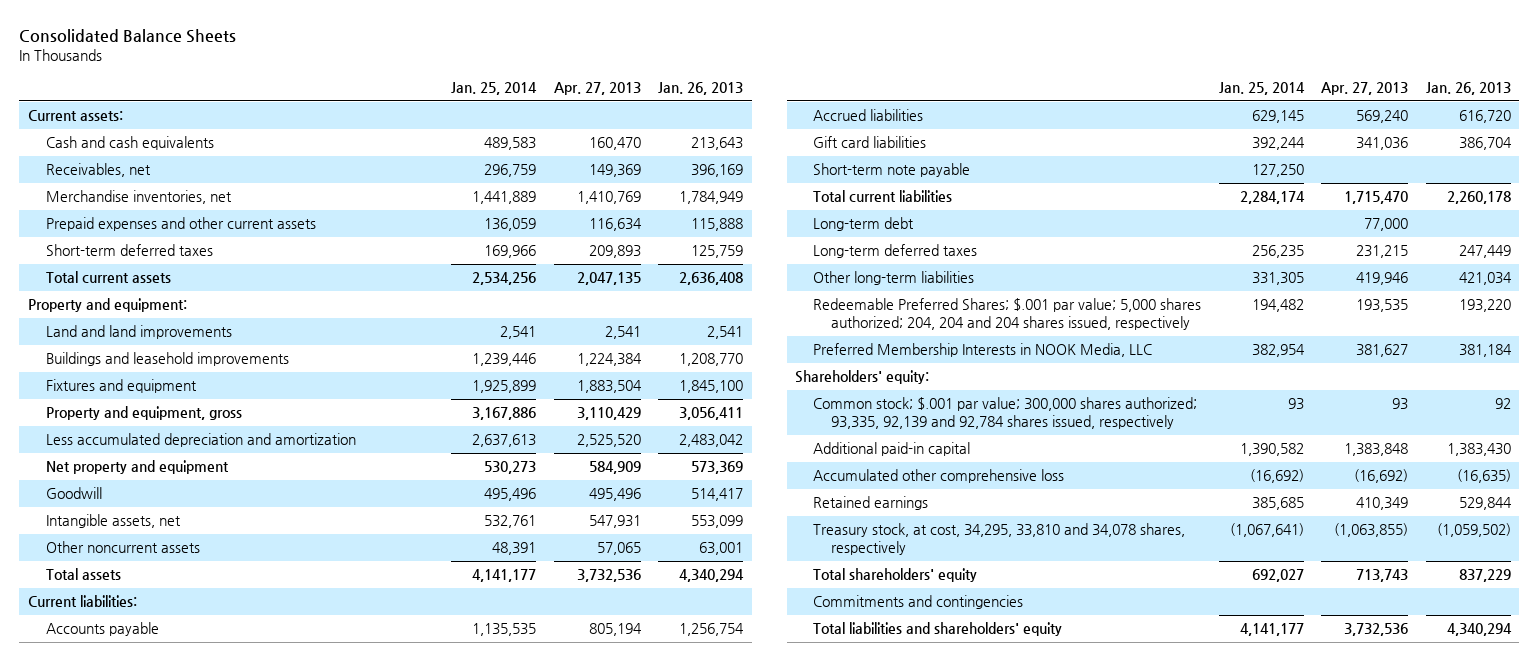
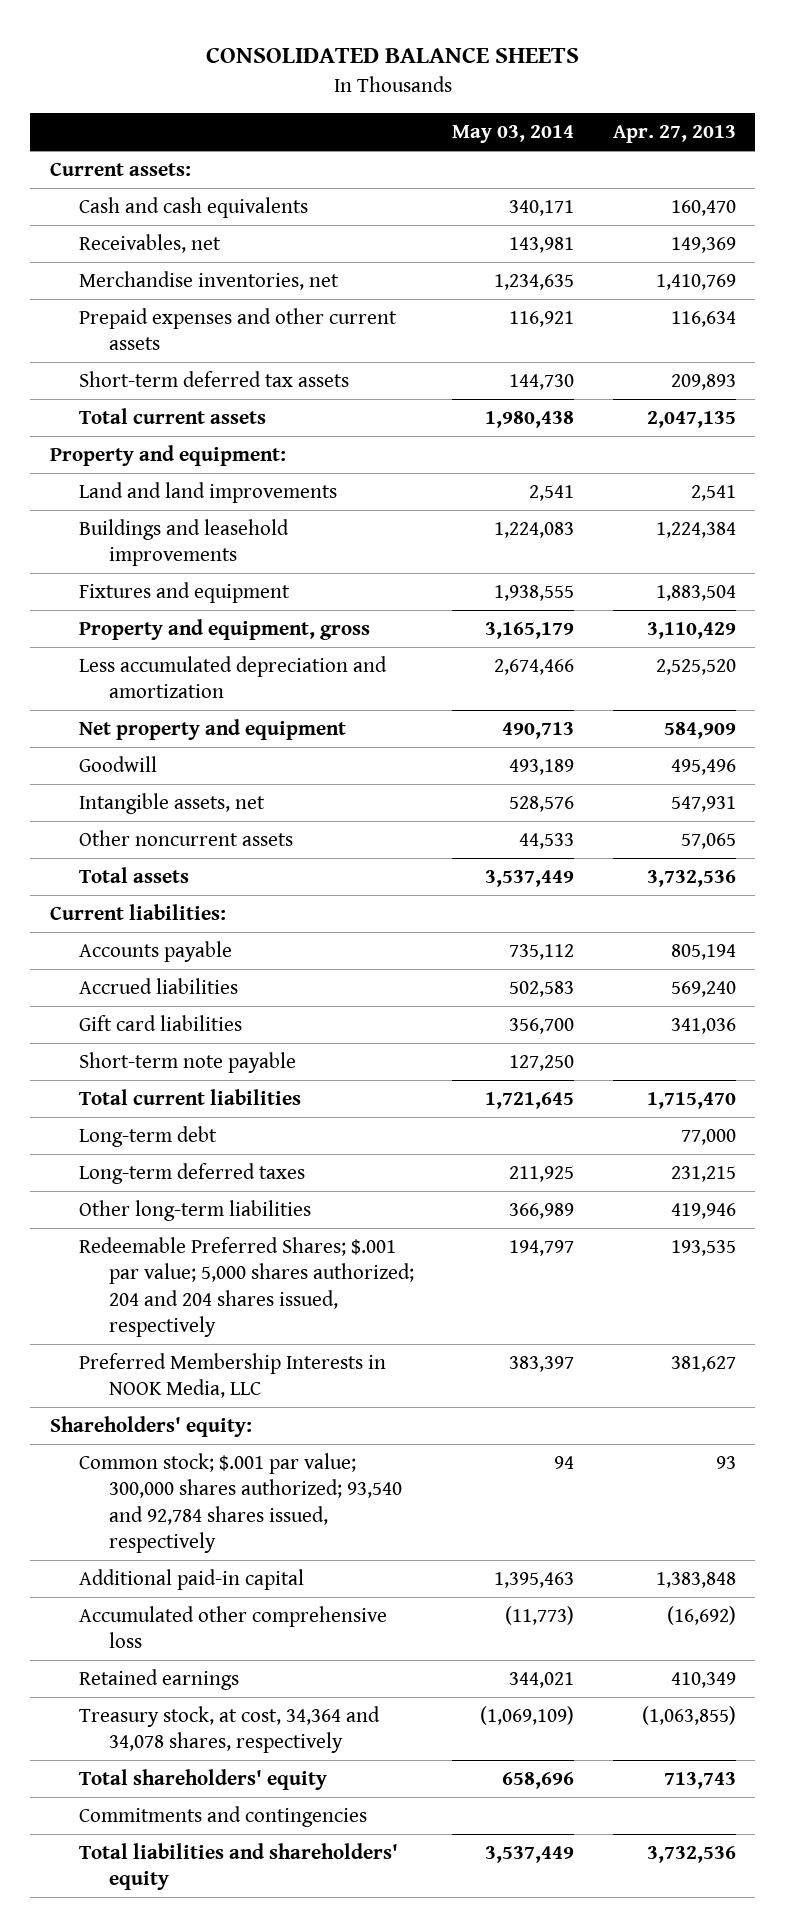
[19,29,237,44] Consolidated Balance Sheets -> [205,47,579,64] CONSOLIDATED BALANCE SHEETS
[451,82,538,96] Jan. 25, 2014 -> none
[658,82,744,96] Jan. 26, 2013 -> none
none -> [452,125,575,144] May 03, 2014
[45,244,213,257] Short-term deferred taxes -> [79,371,350,388] Short-term deferred tax assets
[813,298,1202,331] Redeemable Preferred Shares; $.001 par value; 5,000 shares authorized; 204, 204 and 204 shares issued, respectively -> [79,1237,415,1337] Redeemable Preferred Shares; $.001 par value; 5,000 shares authorized; 204 and 204 shares issued, respectively
[813,397,1198,430] Common stock; $.001 par value; 300,000 shares authorized; 93,335, 92,139 and 92,784 shares issued, respectively -> [79,1453,403,1553] Common stock; $.001 par value; 300,000 shares authorized; 93,540 and 92,784 shares issued, respectively
[813,523,1186,556] Treasury stock, at cost, 34,295, 33,810 and 34,078 shares, respectively -> [79,1706,381,1754] Treasury stock, at cost, 34,364 and 34,078 shares, respectively

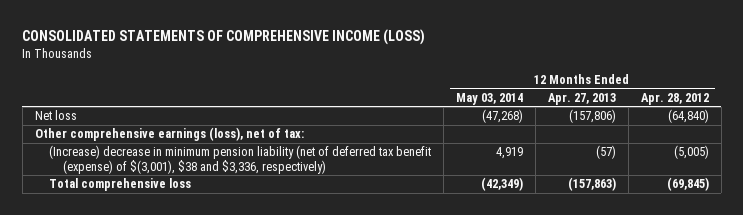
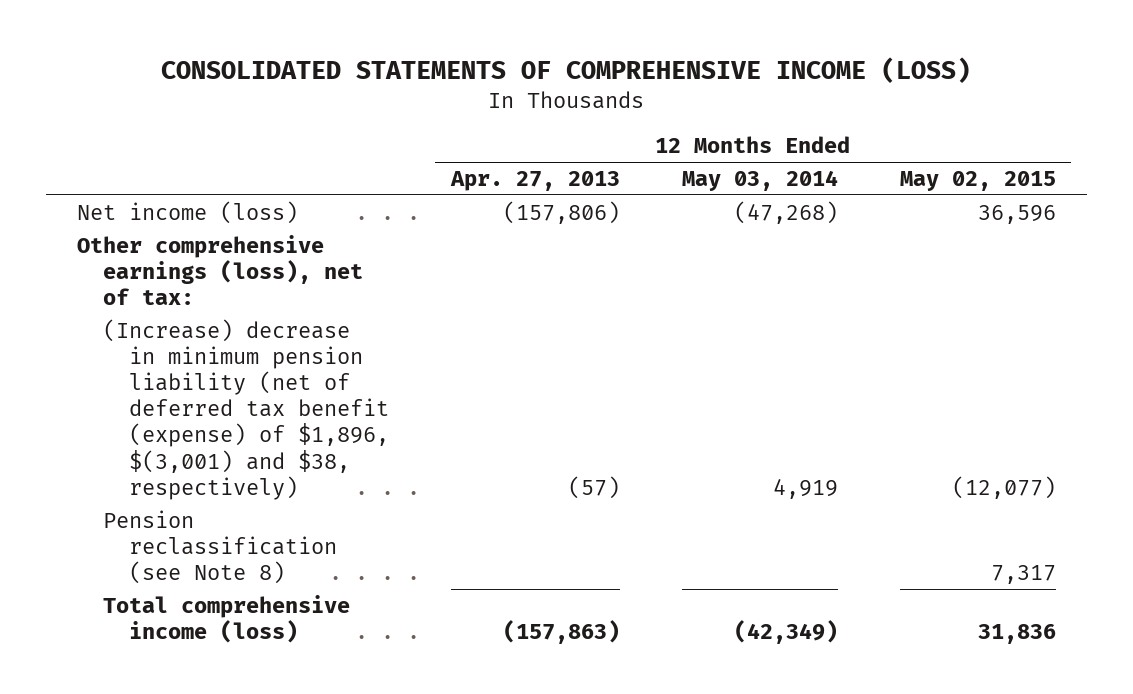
[640,92,709,105] Apr. 28, 2012 -> none
none -> [899,170,1056,191] May 02, 2015
[34,110,77,121] Net loss -> [77,200,299,224] Net income (loss)
[48,145,431,174] (Increase) decrease in minimum pension liability (net of deferred tax benefit (expense) of $(3,001), $38 and $3,336, respectively) -> [102,318,389,500] (Increase) decrease in minimum pension liability (net of deferred tax benefit (expense) of $1,896, $(3,001) and $38, respectively)
none -> [102,509,337,585] Pension reclassification (see Note 8)
[48,178,191,192] Total comprehensive loss -> [102,594,350,643] Total comprehensive income (loss)

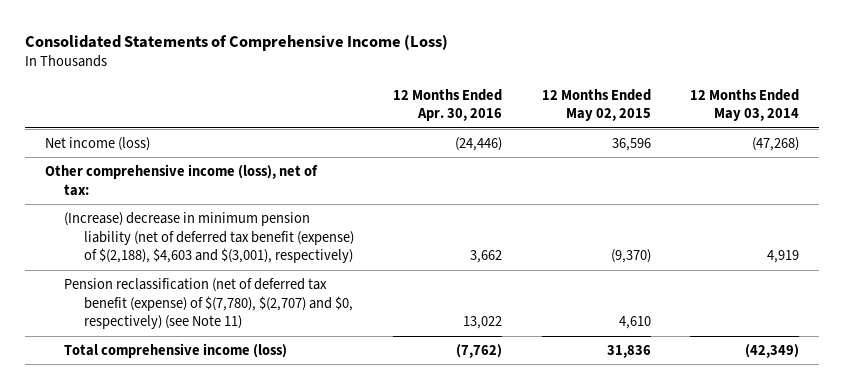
[161,57,972,84] CONSOLIDATED STATEMENTS OF COMPREHENSIVE INCOME (LOSS) -> [24,34,448,52] Consolidated Statements of Comprehensive Income (Loss)
[449,170,620,191] Apr. 27, 2013 -> none
none -> [393,88,503,122] 12 Months Ended Apr. 30, 2016
[77,234,363,306] Other comprehensive earnings (loss), net of tax: -> [44,163,318,196] Other comprehensive income (loss), net of tax:
[102,318,389,500] (Increase) decrease in minimum pension liability (net of deferred tax benefit (expense) of $1,896, $(3,001) and $38, respectively) -> [64,211,354,264] (Increase) decrease in minimum pension liability (net of deferred tax benefit (expense) of $(2,188), $4,603 and $(3,001), respectively)
[951,475,1056,499] (12,077) -> [610,249,651,264] (9,370)
[102,509,337,585] Pension reclassification (see Note 8) -> [64,277,353,330] Pension reclassification (net of deferred tax benefit (expense) of $(7,780), $(2,707) and $0, respectively) (see Note 11)
[990,565,1056,585] 7,317 -> [618,316,651,330] 4,610

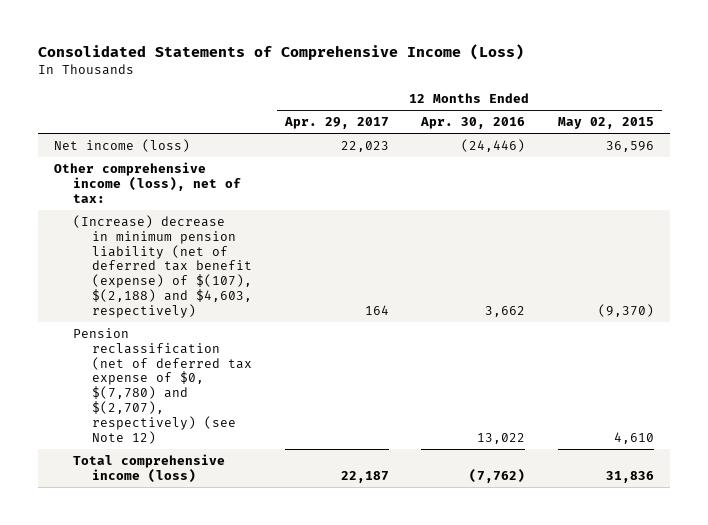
[690,88,800,122] 12 Months Ended May 03, 2014 -> none
none -> [283,117,389,130] Apr. 29, 2017
[64,211,354,264] (Increase) decrease in minimum pension liability (net of deferred tax benefit (expense) of $(2,188), $4,603 and $(3,001), respectively) -> [73,215,253,318] (Increase) decrease in minimum pension liability (net of deferred tax benefit (expense) of $(107), $(2,188) and $4,603, respectively)
[64,277,353,330] Pension reclassification (net of deferred tax benefit (expense) of $(7,780), $(2,707) and $0, respectively) (see Note 11) -> [73,328,253,444] Pension reclassification (net of deferred tax expense of $0, $(7,780) and $(2,707), respectively) (see Note 12)

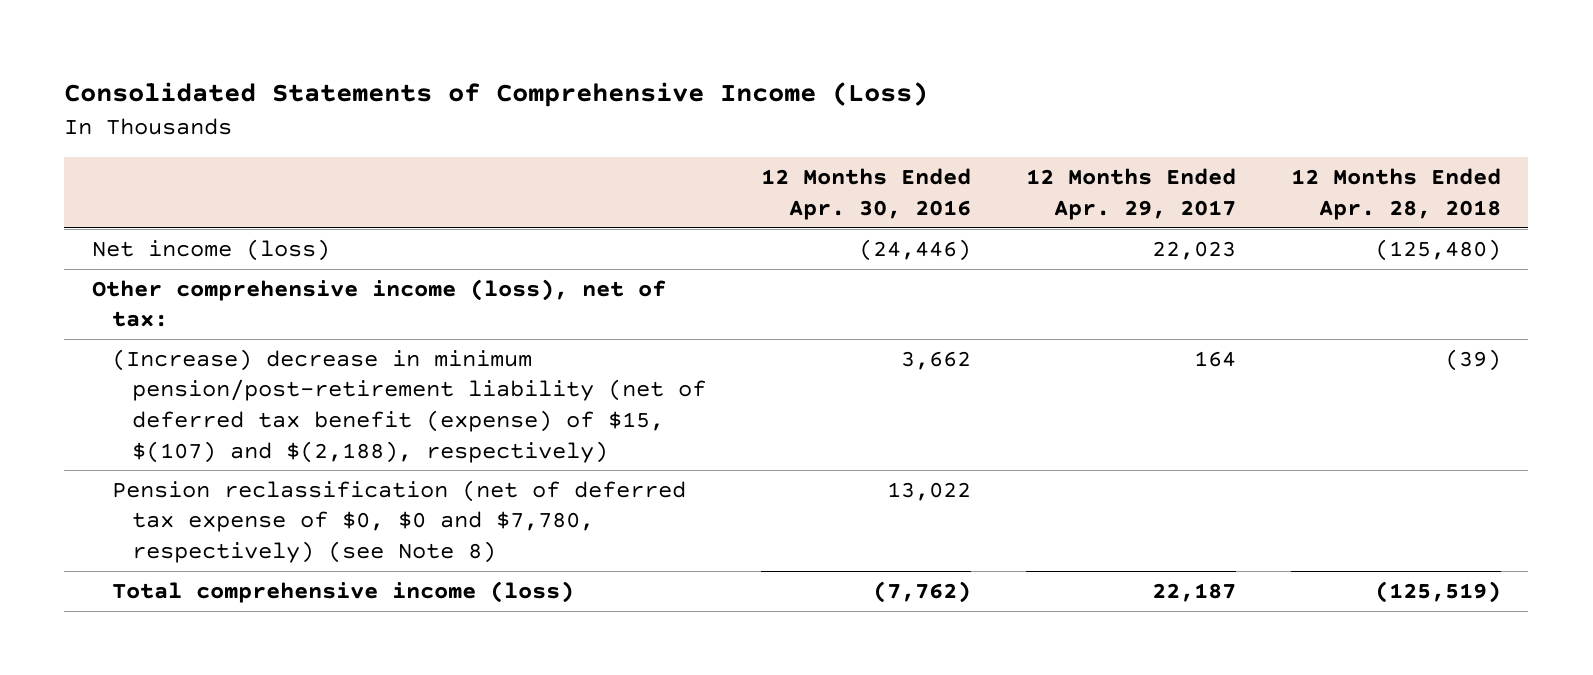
[557,117,654,130] May 02, 2015 -> none
none -> [1290,168,1501,220] 12 Months Ended Apr. 28, 2018
[73,215,253,318] (Increase) decrease in minimum pension liability (net of deferred tax benefit (expense) of $(107), $(2,188) and $4,603, respectively) -> [112,348,707,463] (Increase) decrease in minimum pension/post-retirement liability (net of deferred tax benefit (expense) of $15, $(107) and $(2,188), respectively)
[73,328,253,444] Pension reclassification (net of deferred tax expense of $0, $(7,780) and $(2,707), respectively) (see Note 12) -> [112,479,687,564] Pension reclassification (net of deferred tax expense of $0, $0 and $7,780, respectively) (see Note 8)

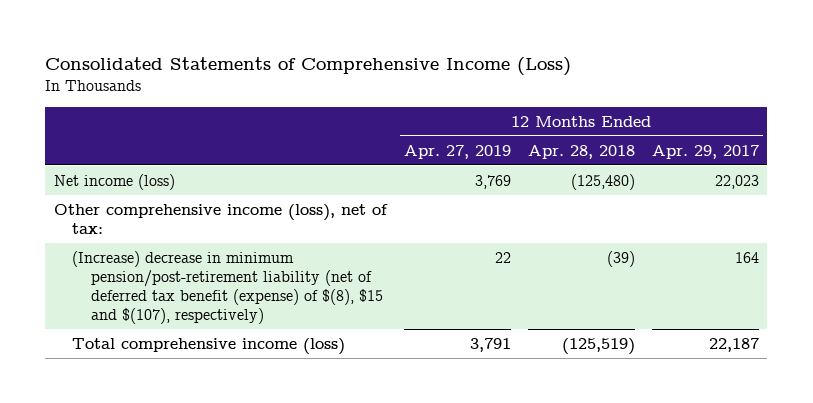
[761,168,972,220] 12 Months Ended Apr. 30, 2016 -> none
none -> [403,144,511,159] Apr. 27, 2019
[112,479,687,564] Pension reclassification (net of deferred tax expense of $0, $0 and $7,780, respectively) (see Note 8) -> none
[112,348,707,463] (Increase) decrease in minimum pension/post-retirement liability (net of deferred tax benefit (expense) of $15, $(107) and $(2,188), respectively) -> [72,250,383,324] (Increase) decrease in minimum pension/post-retirement liability (net of deferred tax benefit (expense) of $(8), $15 and $(107), respectively)

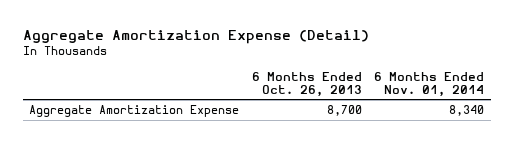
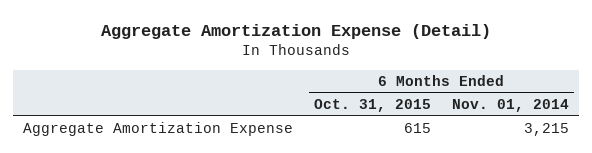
[251,71,362,97] 6 Months Ended Oct. 26, 2013 -> none
none -> [313,98,431,112] Oct. 31, 2015
[449,105,485,117] 8,340 -> [523,123,569,137] 3,215

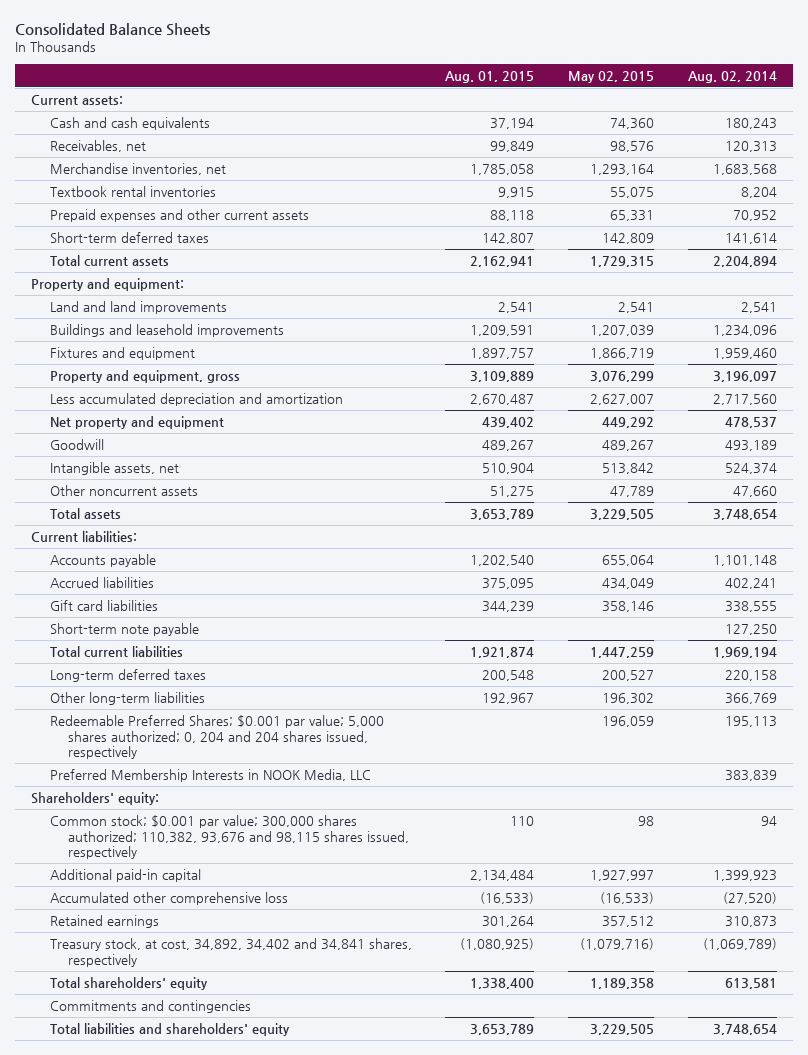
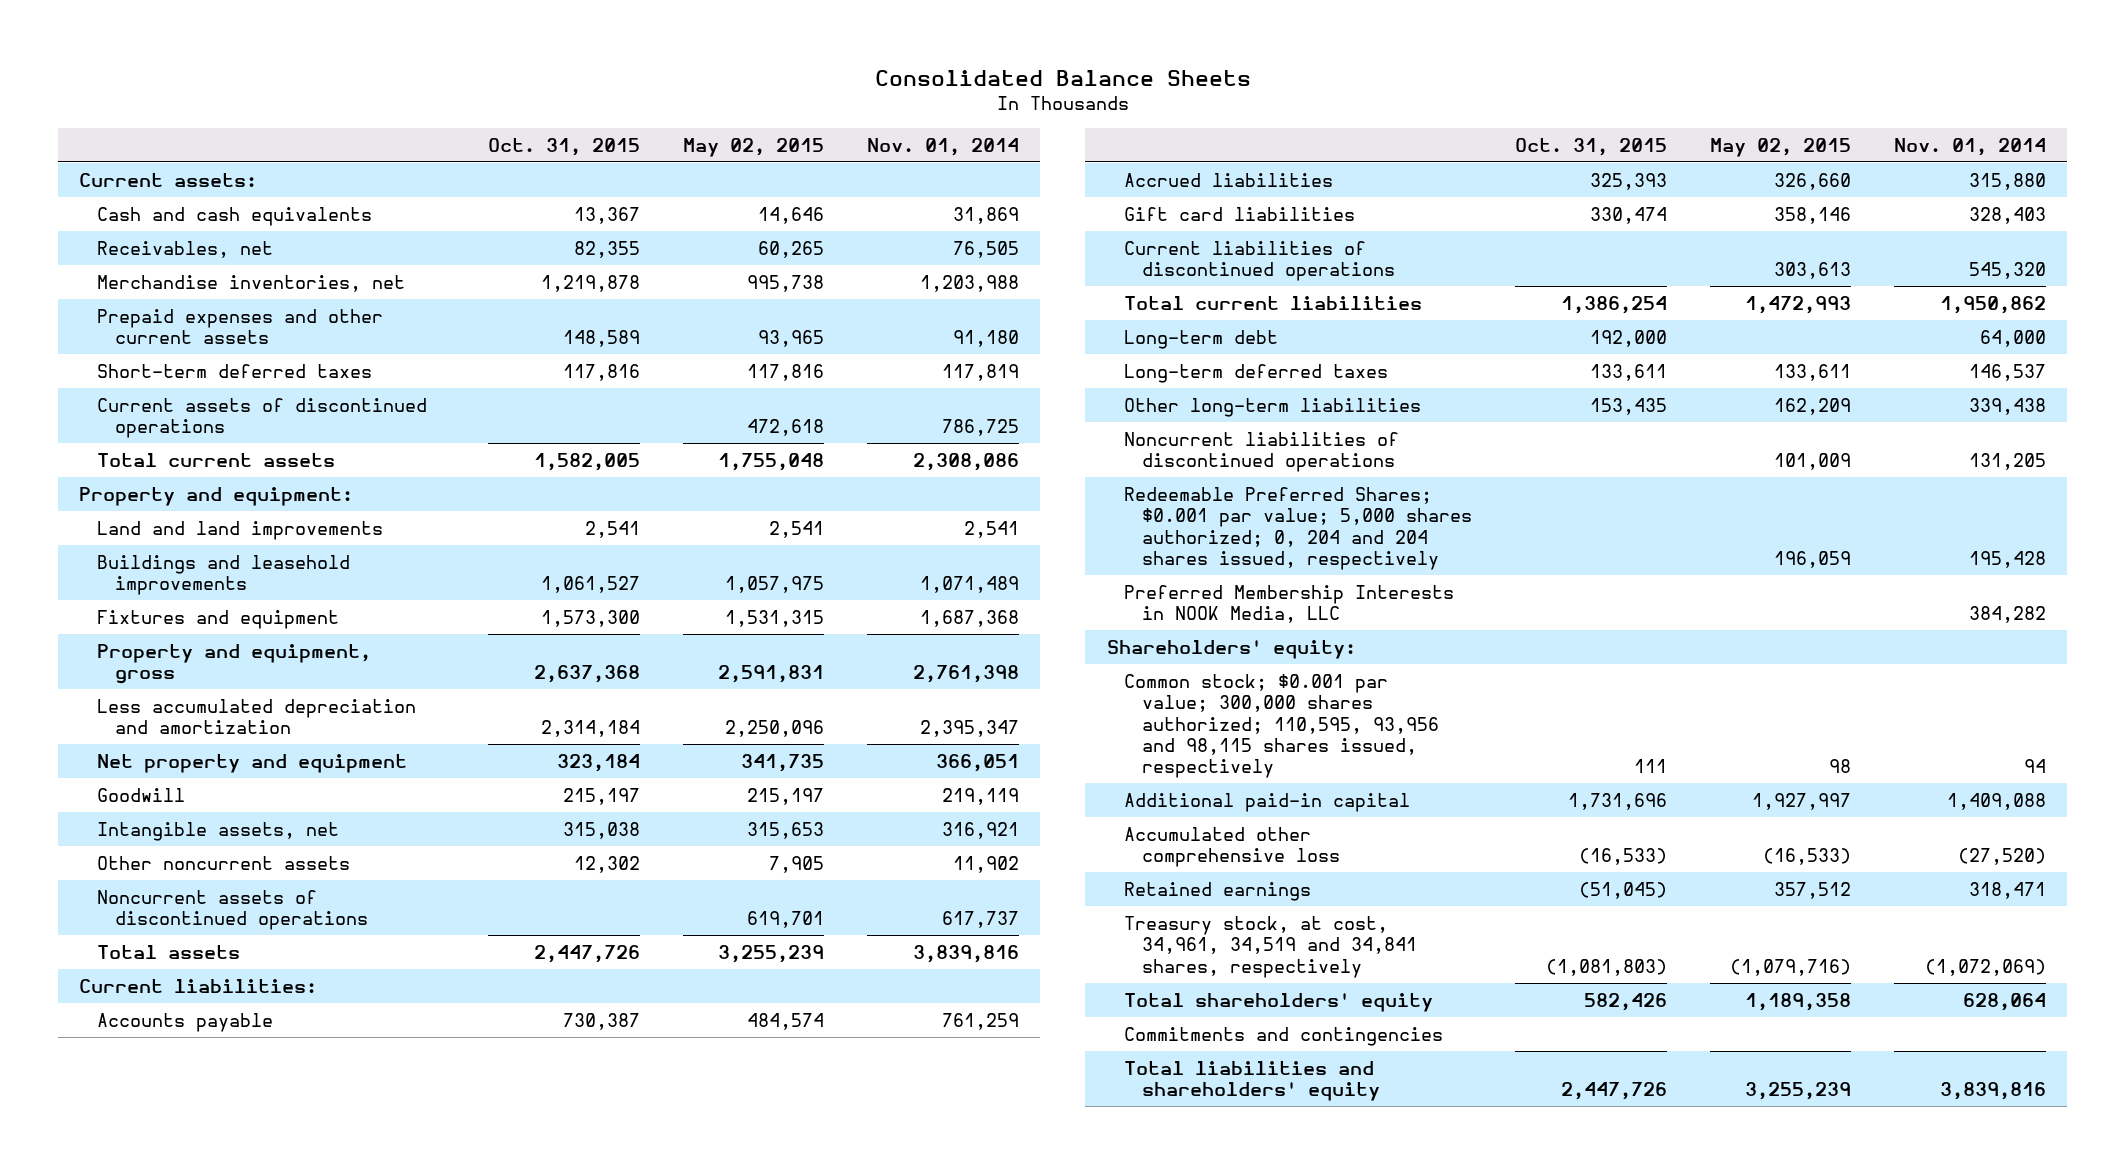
[445,70,535,83] Aug. 01, 2015 -> none
[687,70,777,83] Aug. 02, 2014 -> none
none -> [487,137,640,156] Oct. 31, 2015
none -> [866,137,1019,156] Nov. 01, 2014
[49,185,216,197] Textbook rental inventories -> none
[609,117,654,129] 74,360 -> [757,206,824,224] 14,646
[609,140,654,152] 98,576 -> [757,240,824,258] 60,265
[589,163,654,175] 1,293,164 -> [746,274,824,292] 995,738
[609,209,654,221] 65,331 -> [757,330,824,348] 93,965
[601,232,654,244] 142,809 -> [746,363,824,381] 117,816
none -> [97,397,428,439] Current assets of discontinued operations
[589,255,654,267] 1,729,315 -> [717,452,824,471] 1,755,048
[589,324,654,336] 1,207,039 -> [724,576,824,594] 1,057,975
[589,347,654,359] 1,866,719 -> [724,609,824,627] 1,531,315
[589,370,654,382] 3,076,299 -> [717,665,824,684] 2,591,831
[589,393,654,405] 2,627,007 -> [724,720,824,738] 2,250,096
[601,416,654,428] 449,292 -> [740,753,824,772] 341,735
[601,439,654,451] 489,267 -> [746,787,824,805] 215,197
[601,462,654,474] 513,842 -> [746,821,824,839] 315,653
[609,485,654,497] 47,789 -> [768,855,824,873] 7,905
none -> [97,889,368,931] Noncurrent assets of discontinued operations
[589,508,654,520] 3,229,505 -> [717,944,824,963] 3,255,239
[601,554,654,566] 655,064 -> [746,1012,824,1030] 484,574
[601,577,654,589] 434,049 -> [1773,172,1851,190] 326,660
[49,622,199,636] Short-term note payable -> none
none -> [1124,240,1395,282] Current liabilities of discontinued operations
[589,646,654,658] 1,447,259 -> [1744,295,1851,314] 1,472,993
none -> [1124,329,1279,349] Long-term debt
[601,669,654,681] 200,527 -> [1773,363,1851,381] 133,611
[601,692,654,704] 196,302 -> [1773,397,1851,415] 162,209
none -> [1124,431,1400,473] Noncurrent liabilities of discontinued operations
[49,814,409,860] Common stock; $0.001 par value; 300,000 shares authorized; 110,382, 93,676 and 98,115 shares issued, respectively -> [1124,673,1439,779] Common stock; $0.001 par value; 300,000 shares authorized; 110,595, 93,956 and 98,115 shares issued, respectively
[49,937,412,967] Treasury stock, at cost, 34,892, 34,402 and 34,841 shares, respectively -> [1124,915,1417,978] Treasury stock, at cost, 34,961, 34,519 and 34,841 shares, respectively
[589,1023,654,1035] 3,229,505 -> [1744,1082,1851,1101] 3,255,239

